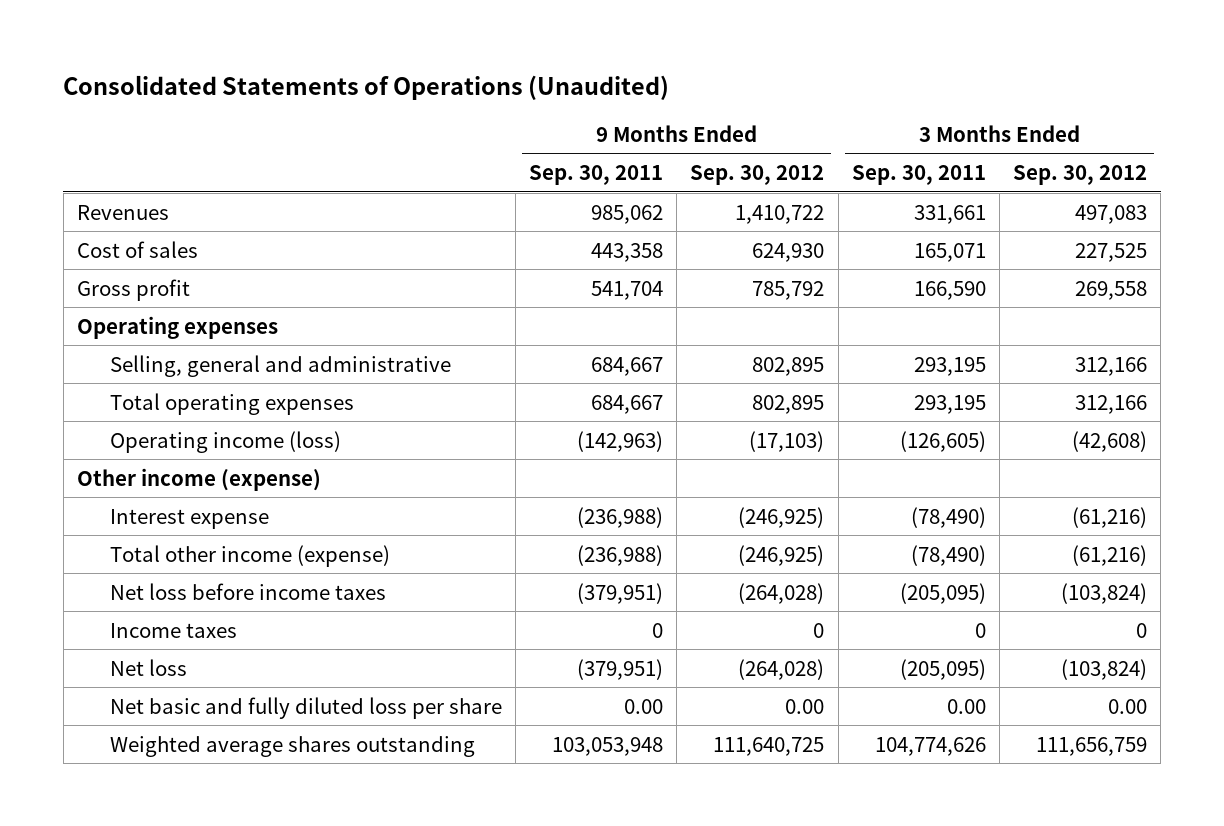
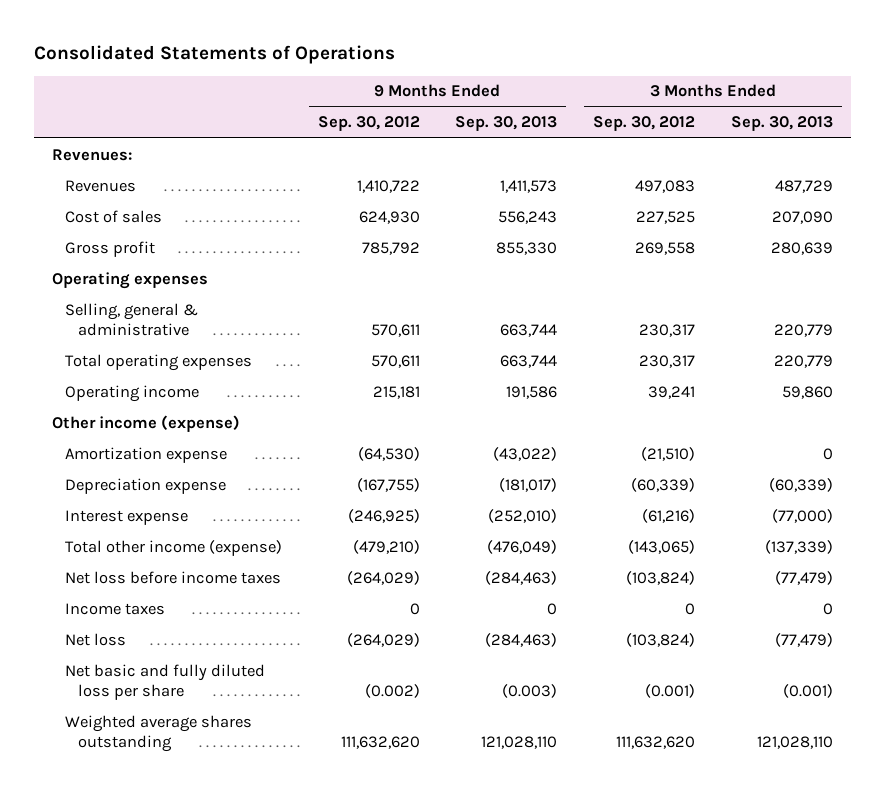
[63,75,670,101] Consolidated Statements of Operations (Unaudited) -> [33,45,395,65] Consolidated Statements of Operations
[529,165,664,186] Sep. 30, 2011 -> none
[851,165,986,186] Sep. 30, 2011 -> none
none -> [455,116,558,132] Sep. 30, 2013
none -> [730,116,833,132] Sep. 30, 2013
none -> [51,148,132,161] Revenues:
[109,354,451,377] Selling, general and administrative -> [64,302,198,336] Selling, general & administrative
[752,356,825,376] 802,895 -> [370,323,420,337] 570,611
[1075,356,1148,376] 312,166 -> [639,323,696,337] 230,317
[752,394,825,414] 802,895 -> [370,354,420,368] 570,611
[1075,394,1148,414] 312,166 -> [639,354,696,368] 230,317
[109,430,341,453] Operating income (loss) -> [64,384,199,402] Operating income
[749,430,825,452] (17,103) -> [372,385,420,399] 215,181
[1072,430,1148,452] (42,608) -> [648,385,696,399] 39,241
none -> [64,446,227,463] Amortization expense
none -> [64,477,226,494] Depreciation expense
[738,544,825,566] (246,925) -> [352,539,420,554] (479,210)
[1072,544,1148,566] (61,216) -> [628,539,696,554] (143,065)
[738,582,825,604] (264,028) -> [346,570,420,585] (264,029)
[738,658,825,680] (264,028) -> [346,632,420,647] (264,029)
[785,698,825,714] 0.00 -> [364,683,420,698] (0.002)
[1108,698,1148,714] 0.00 -> [645,683,696,698] (0.001)
[713,736,825,756] 111,640,725 -> [340,735,420,749] 111,632,620
[1036,736,1148,756] 111,656,759 -> [616,735,696,749] 111,632,620

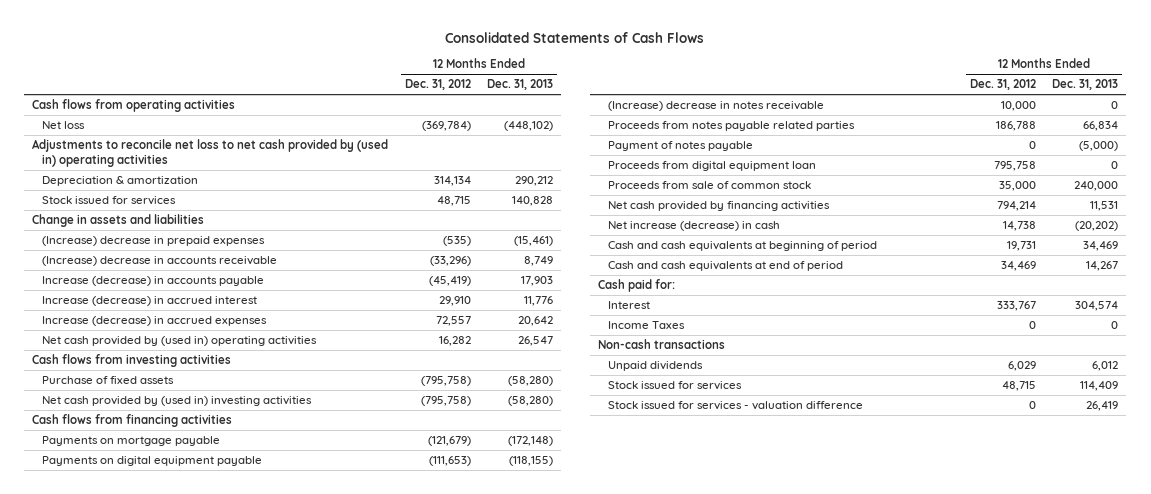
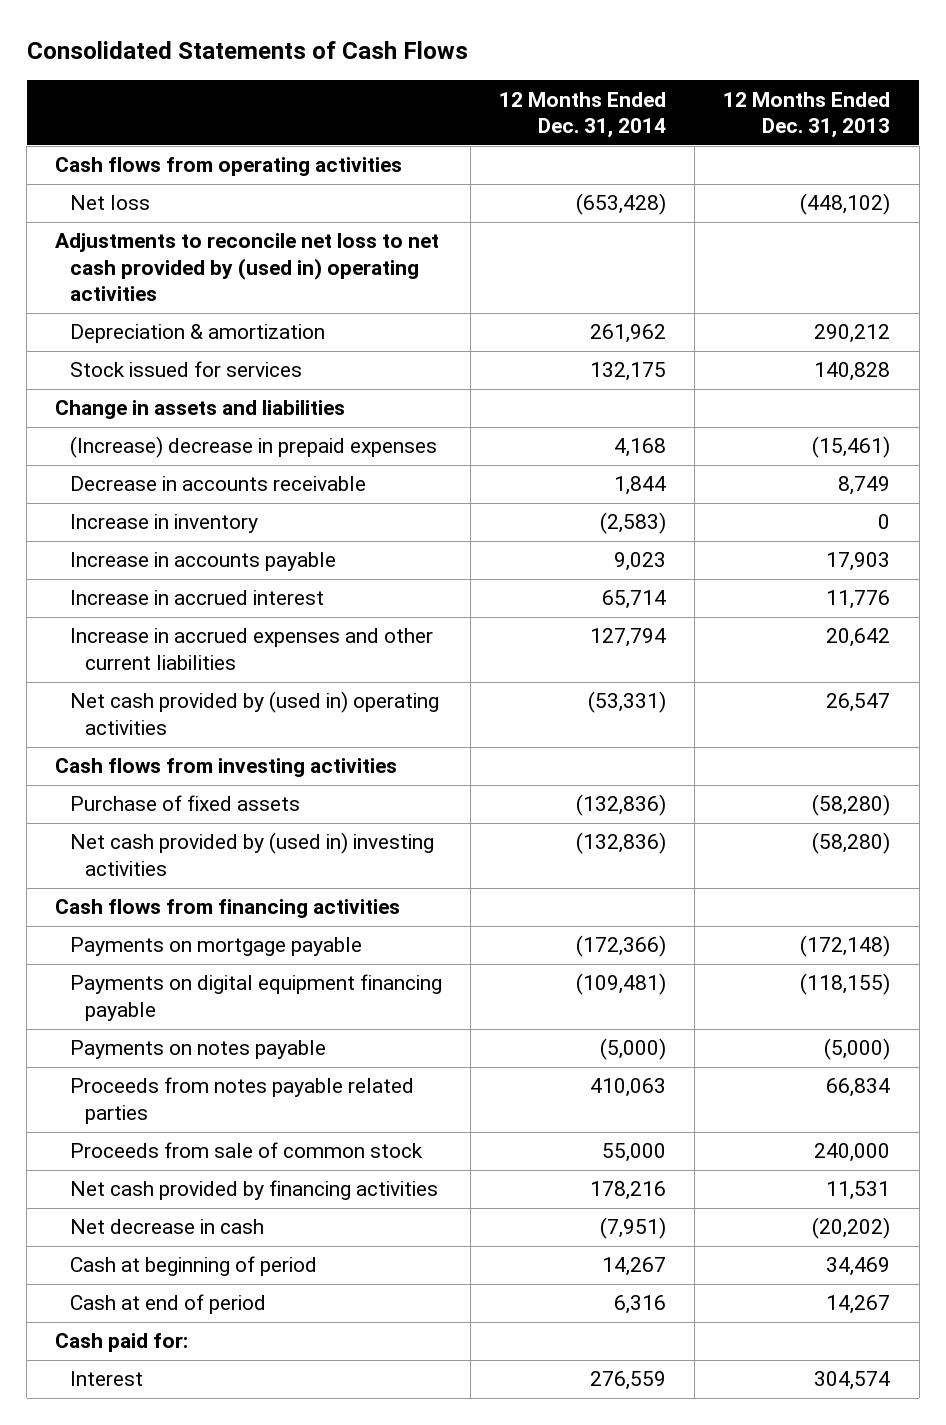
[404,79,471,91] Dec. 31, 2012 -> none
none -> [499,91,667,139] 12 Months Ended Dec. 31, 2014
[42,256,278,267] (Increase) decrease in accounts receivable -> [70,476,367,492] Decrease in accounts receivable
none -> [70,514,259,534] Increase in inventory
[42,276,265,287] Increase (decrease) in accounts payable -> [70,552,337,572] Increase in accounts payable
[42,296,258,307] Increase (decrease) in accrued interest -> [70,590,325,606] Increase in accrued interest
[42,316,268,327] Increase (decrease) in accrued expenses -> [70,628,434,670] Increase in accrued expenses and other current liabilities
[608,101,825,112] (Increase) decrease in notes receivable -> none
[42,456,263,467] Payments on digital equipment payable -> [70,974,443,1021] Payments on digital equipment financing payable
none -> [70,1040,327,1060] Payments on notes payable
[608,141,754,152] Payment of notes payable -> none
[608,161,817,172] Proceeds from digital equipment loan -> none
[608,221,781,232] Net increase (decrease) in cash -> [70,1219,265,1235] Net decrease in cash
[608,241,878,252] Cash and cash equivalents at beginning of period -> [70,1256,318,1277] Cash at beginning of period
[608,261,844,272] Cash and cash equivalents at end of period -> [70,1294,267,1315] Cash at end of period
[608,321,686,330] Income Taxes -> none
[598,339,726,350] Non-cash transactions -> none
[608,361,704,372] Unpaid dividends -> none
[608,381,743,391] Stock issued for services -> none
[608,401,864,411] Stock issued for services - valuation difference -> none

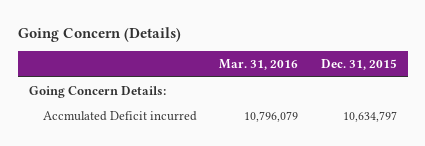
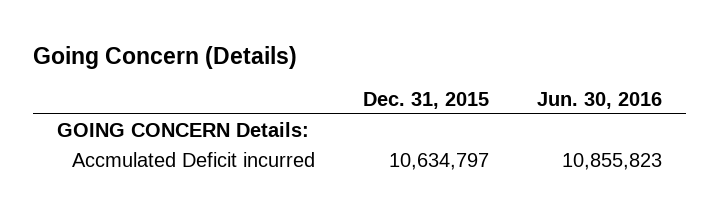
[219,59,299,71] Mar. 31, 2016 -> none
none -> [537,91,663,109] Jun. 30, 2016
[28,86,166,99] Going Concern Details: -> [56,121,309,137] GOING CONCERN Details:

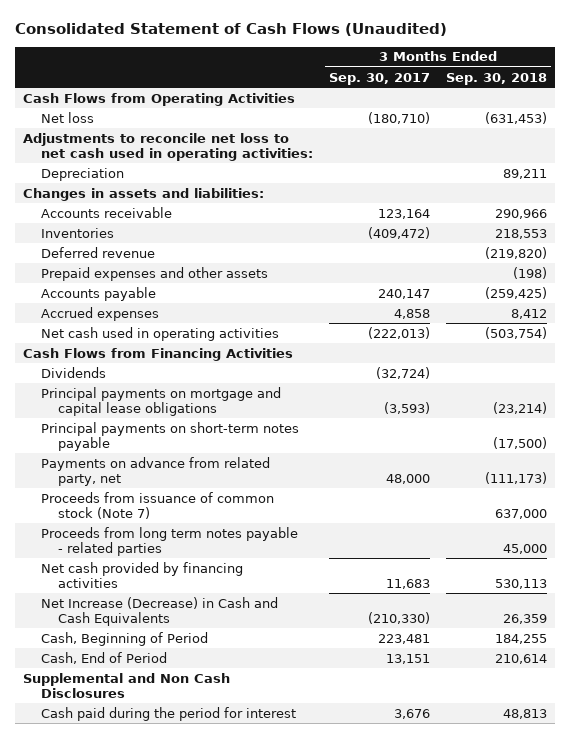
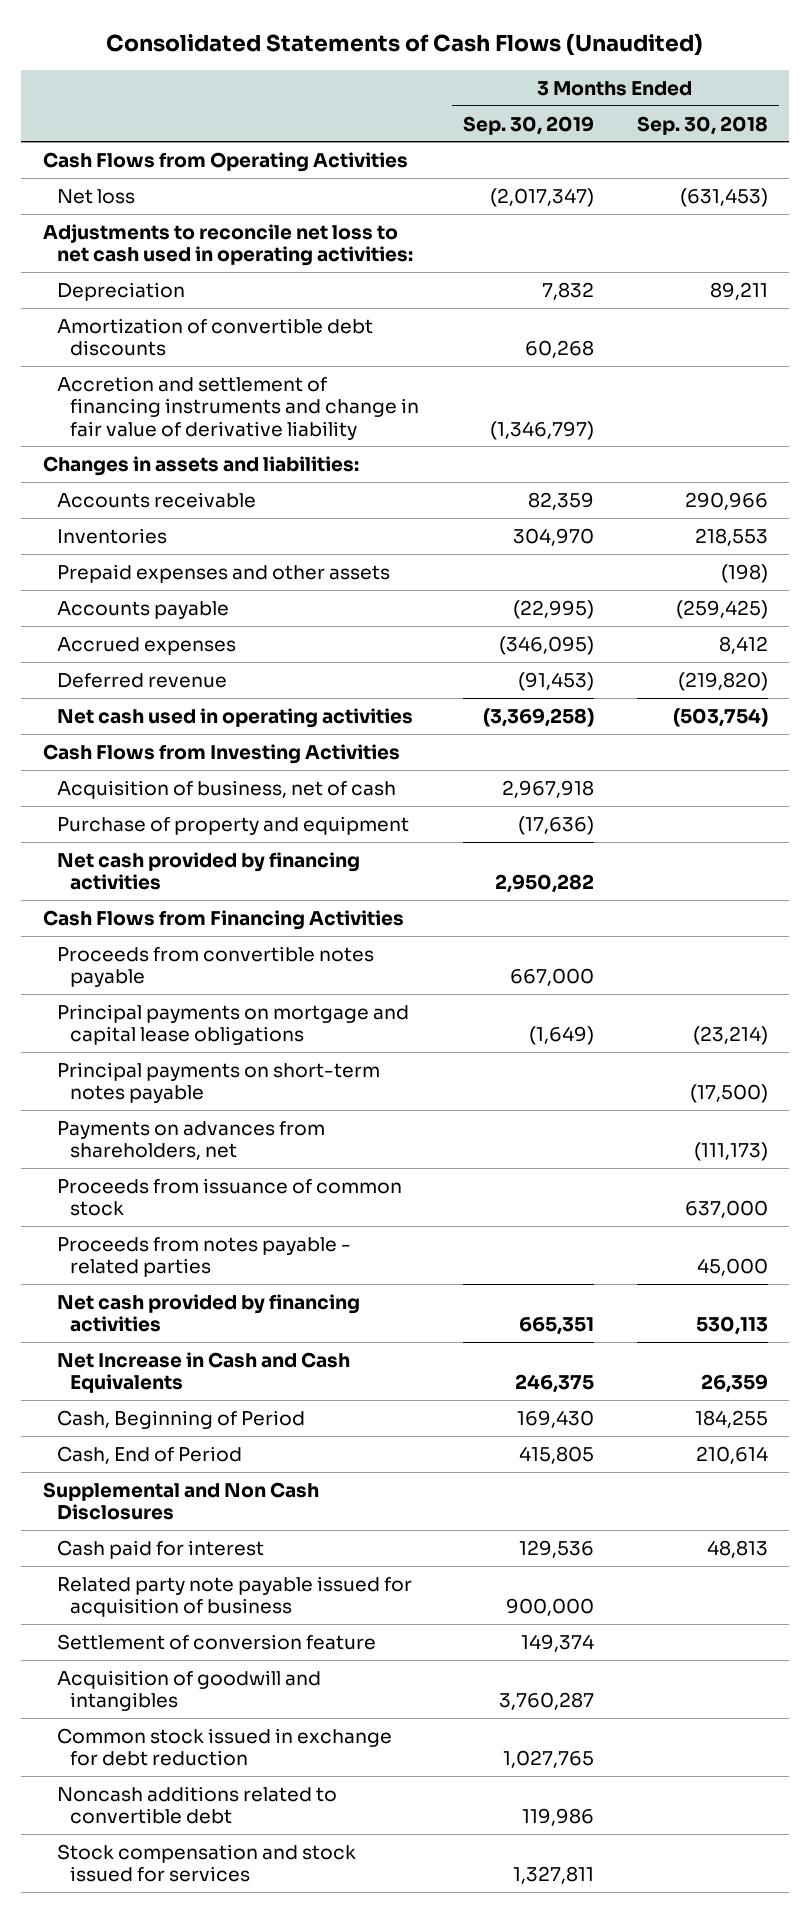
[15,23,448,37] Consolidated Statement of Cash Flows (Unaudited) -> [106,32,704,56] Consolidated Statements of Cash Flows (Unaudited)
[328,72,430,85] Sep. 30, 2017 -> none
none -> [462,115,594,135] Sep. 30, 2019
none -> [56,317,373,357] Amortization of convertible debt discounts
none -> [56,375,420,440] Accretion and settlement of financing instruments and change in fair value of derivative liability
[40,246,155,258] Deferred revenue -> [56,672,227,688] Deferred revenue
none -> [42,743,400,764] Cash Flows from Investing Activities
none -> [56,779,396,799] Acquisition of business, net of cash
none -> [56,815,409,835] Purchase of property and equipment
none -> [56,851,360,891] Net cash provided by financing activities
[40,366,106,378] Dividends -> none
none -> [56,945,374,988] Proceeds from convertible notes payable
[40,456,270,486] Payments on advance from related party, net -> [56,1120,325,1161] Payments on advances from shareholders, net
[40,491,274,519] Proceeds from issuance of common stock (Note 7) -> [56,1177,402,1217] Proceeds from issuance of common stock
[40,526,298,556] Proceeds from long term notes payable - related parties -> [56,1236,351,1278] Proceeds from notes payable - related parties
[40,596,278,626] Net Increase (Decrease) in Cash and Cash Equivalents -> [56,1351,350,1394] Net Increase in Cash and Cash Equivalents
[40,706,296,721] Cash paid during the period for interest -> [56,1539,264,1559] Cash paid for interest
none -> [56,1575,412,1618] Related party note payable issued for acquisition of business
none -> [56,1633,376,1650] Settlement of conversion feature
none -> [56,1669,321,1712] Acquisition of goodwill and intangibles
none -> [56,1727,392,1767] Common stock issued in exchange for debt reduction
none -> [56,1785,337,1825] Noncash additions related to convertible debt
none -> [56,1843,356,1883] Stock compensation and stock issued for services

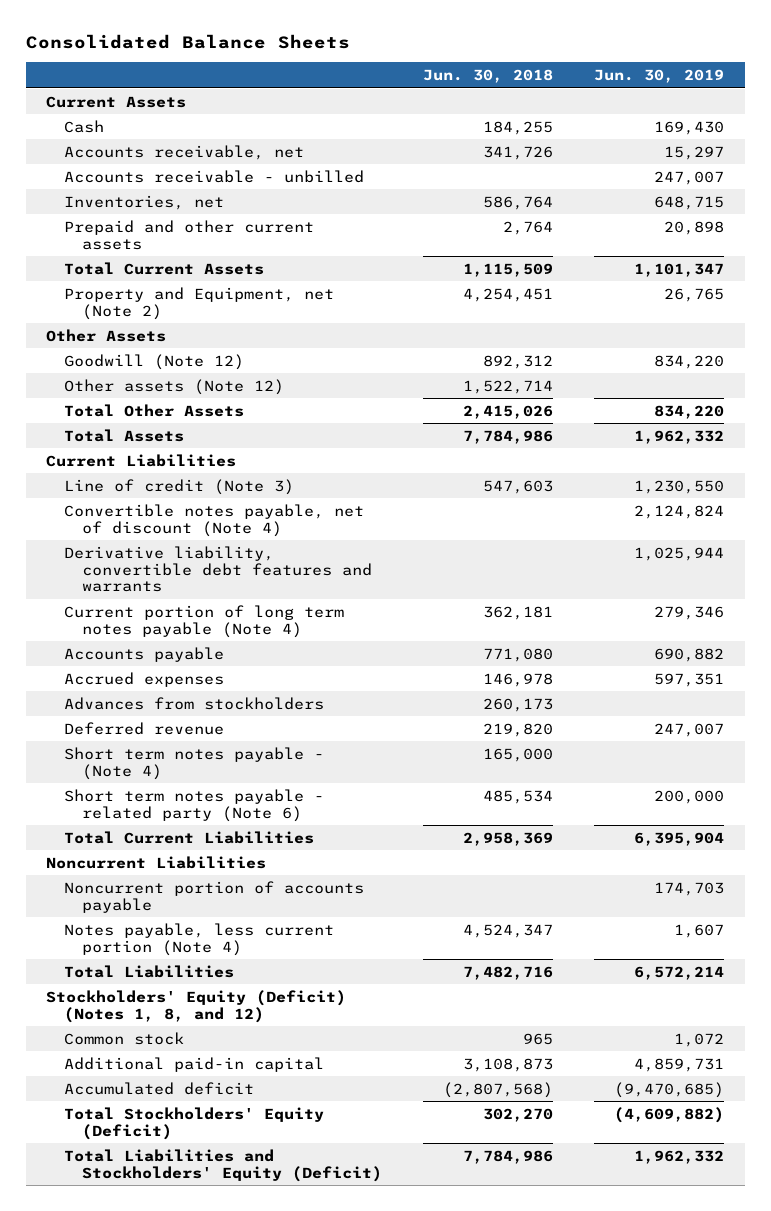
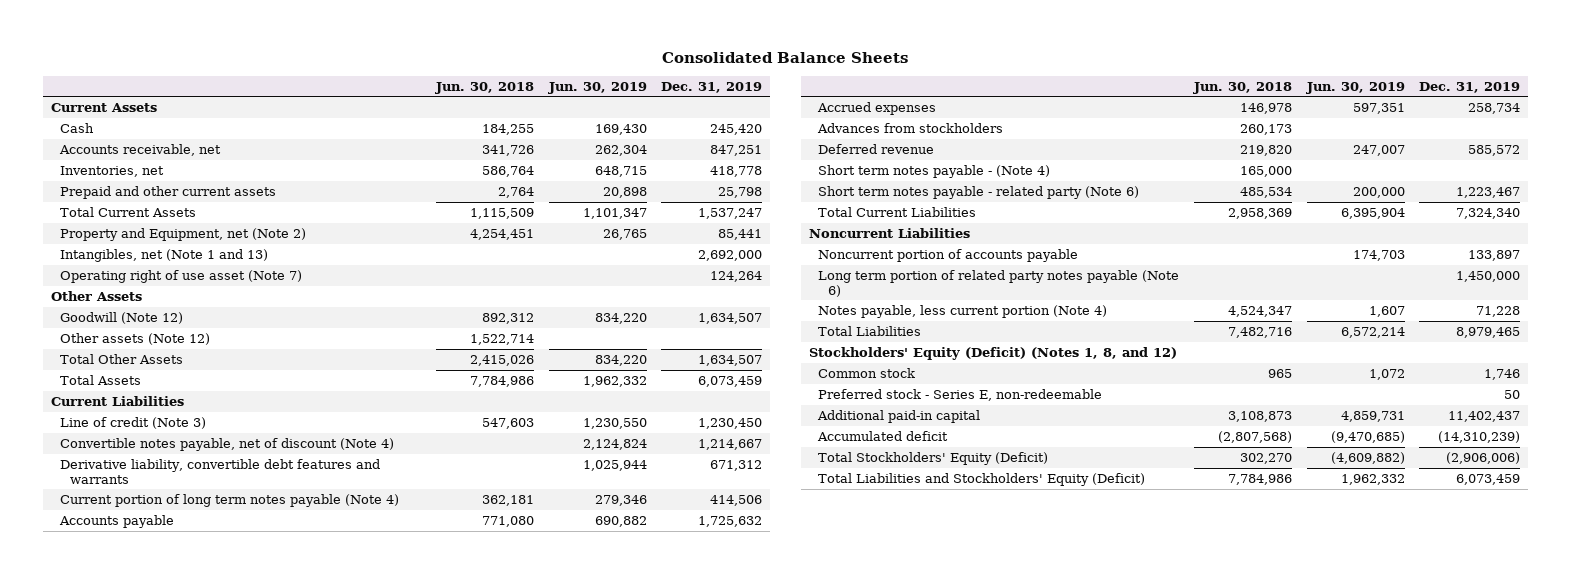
none -> [661,81,763,93] Dec. 31, 2019
[64,169,365,183] Accounts receivable - unbilled -> none
[664,145,725,160] 15,297 -> [594,144,647,156] 262,304
none -> [60,248,269,262] Intangibles, net (Note 1 and 13)
none -> [60,269,303,283] Operating right of use asset (Note 7)
none -> [818,269,1180,297] Long term portion of related party notes payable (Note 6)
none -> [818,388,1103,401] Preferred stock - Series E, non-redeemable

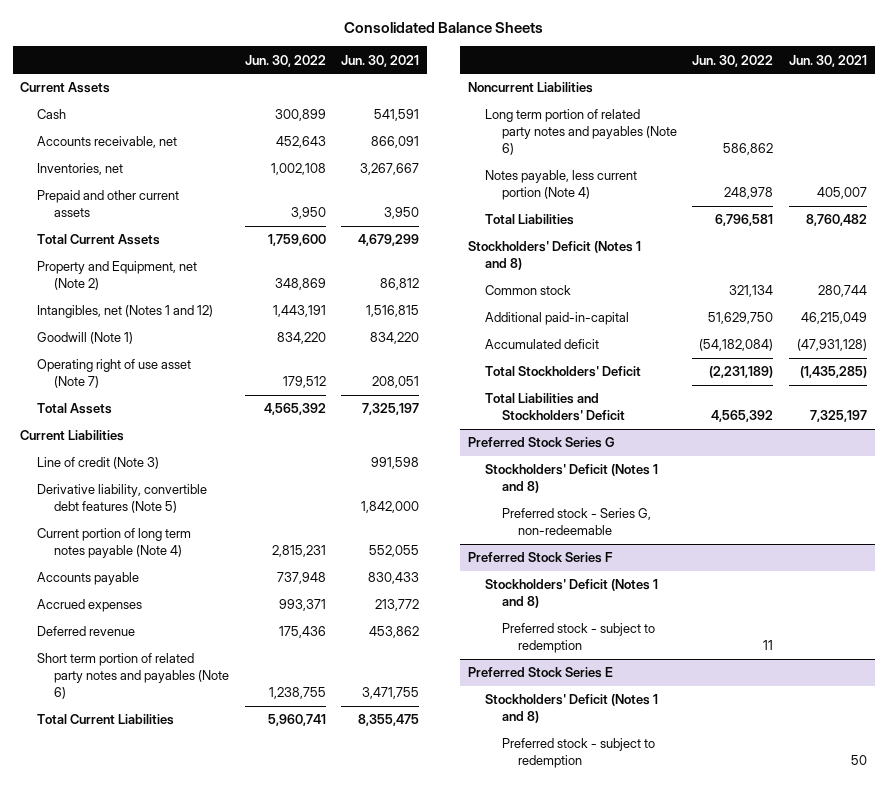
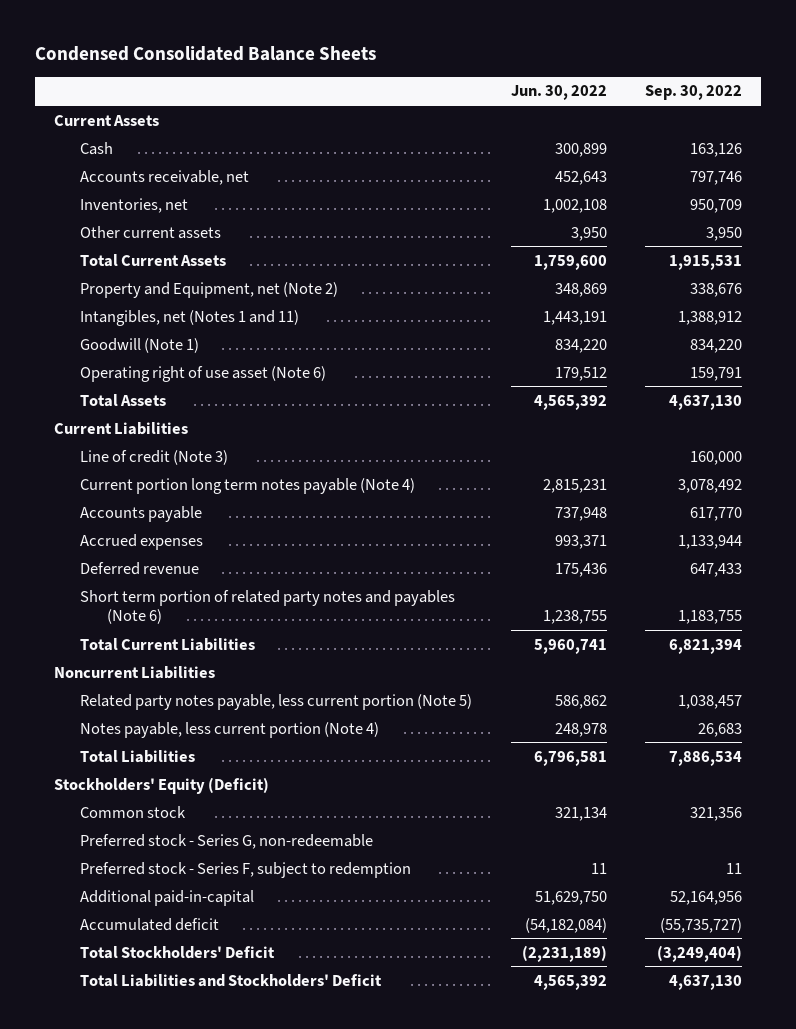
[343,22,543,34] Consolidated Balance Sheets -> [34,46,376,62] Condensed Consolidated Balance Sheets
[341,54,420,67] Jun. 30, 2021 -> none
none -> [645,85,743,101] Sep. 30, 2022
[37,190,180,218] Prepaid and other current assets -> [80,225,222,239] Other current assets
[37,305,214,319] Intangibles, net (Notes 1 and 12) -> [80,309,300,326] Intangibles, net (Notes 1 and 11)
[37,359,192,389] Operating right of use asset (Note 7) -> [80,365,327,382] Operating right of use asset (Note 6)
[37,484,208,514] Derivative liability, convertible debt features (Note 5) -> none
[37,528,192,559] Current portion of long term notes payable (Note 4) -> [80,477,416,494] Current portion long term notes payable (Note 4)
[484,109,677,156] Long term portion of related party notes and payables (Note 6) -> [80,693,473,710] Related party notes payable, less current portion (Note 5)
[468,241,642,271] Stockholders' Deficit (Notes 1 and 8) -> [53,776,269,794] Stockholders' Equity (Deficit)
none -> [80,833,374,849] Preferred stock - Series G, non-redeemable
none -> [80,861,412,878] Preferred stock - Series F, subject to redemption
[468,437,616,449] Preferred Stock Series G -> none
[484,464,658,494] Stockholders' Deficit (Notes 1 and 8) -> none
[501,508,651,536] Preferred stock - Series G, non-redeemable -> none
[468,552,614,564] Preferred Stock Series F -> none
[484,579,658,609] Stockholders' Deficit (Notes 1 and 8) -> none
[501,623,655,654] Preferred stock - subject to redemption -> none
[468,667,614,679] Preferred Stock Series E -> none
[484,694,658,724] Stockholders' Deficit (Notes 1 and 8) -> none
[501,738,655,769] Preferred stock - subject to redemption -> none

